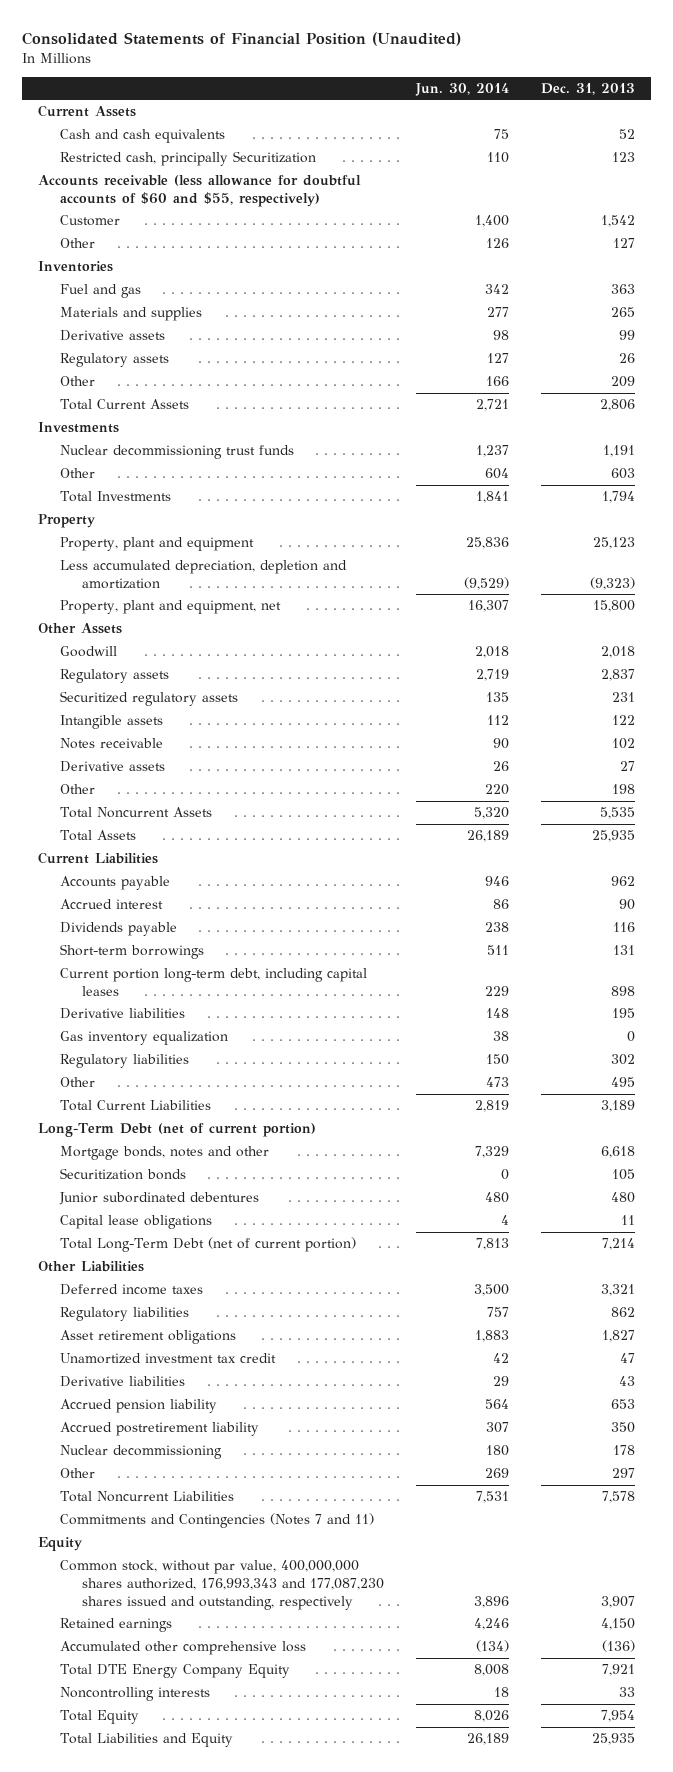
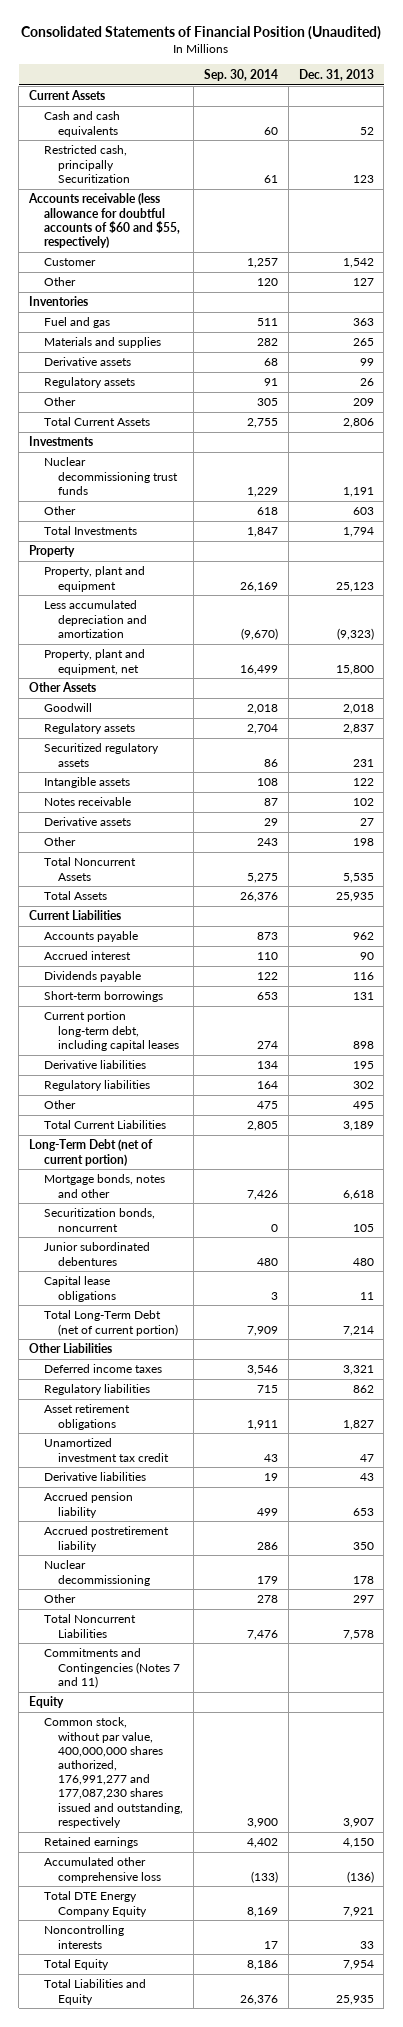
[415,82,510,96] Jun. 30, 2014 -> none
none -> [203,68,278,81] Sep. 30, 2014
[60,560,348,589] Less accumulated depreciation, depletion and amortization -> [43,600,148,638] Less accumulated depreciation and amortization
[60,1031,229,1046] Gas inventory equalization -> none
[60,1168,187,1181] Securitization bonds -> [43,1208,155,1232] Securitization bonds, noncurrent
[60,1560,385,1610] Common stock, without par value, 400,000,000 shares authorized, 176,993,343 and 177,087,230 shares issued and outstanding, respectively -> [43,1717,184,1828] Common stock, without par value, 400,000,000 shares authorized, 176,991,277 and 177,087,230 shares issued and outstanding, respectively

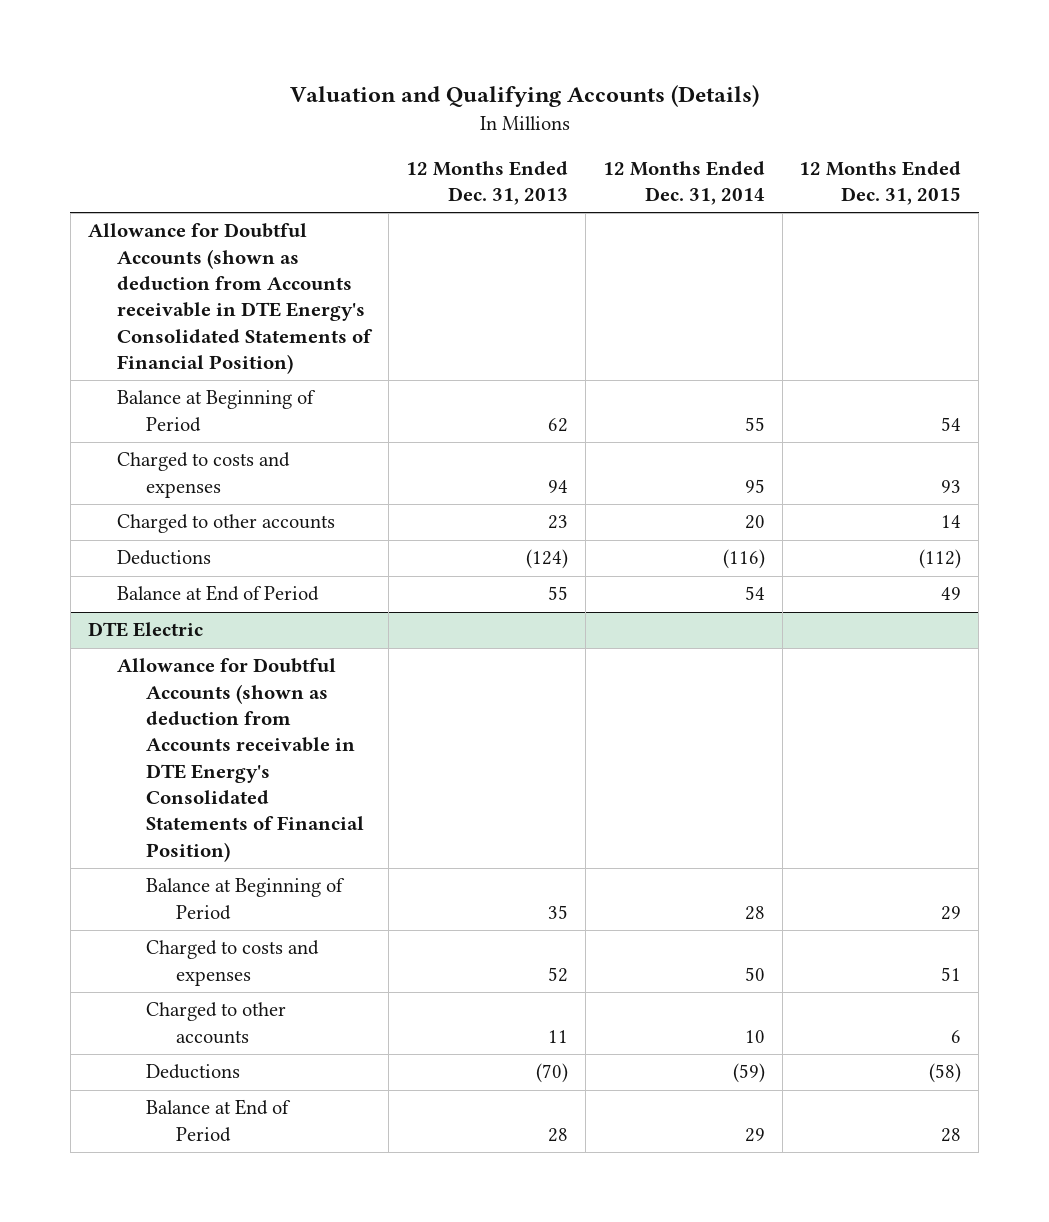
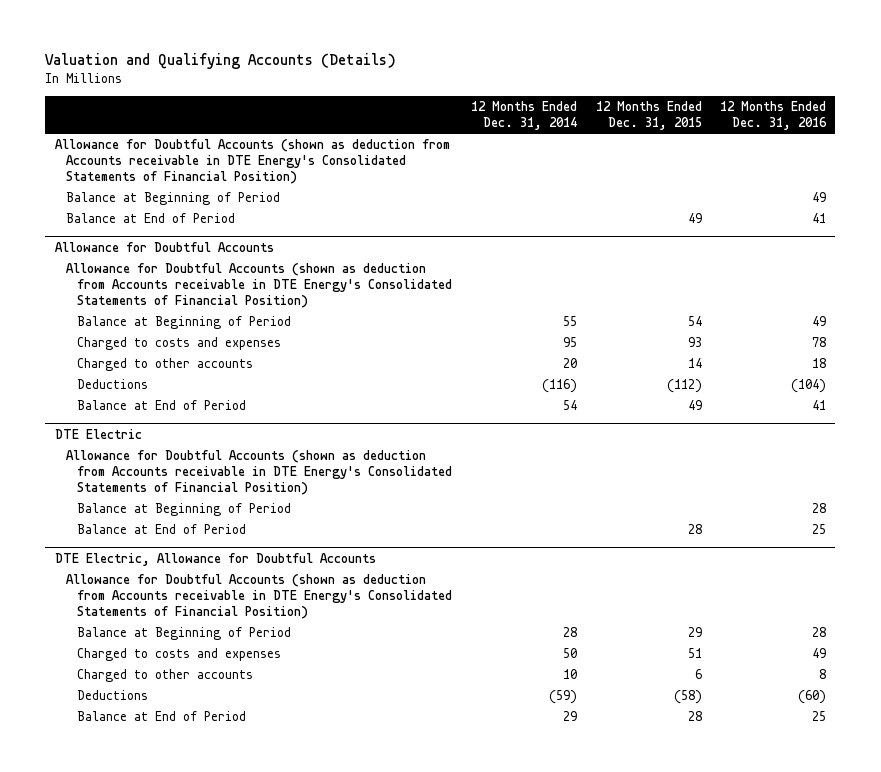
[405,160,568,206] 12 Months Ended Dec. 31, 2013 -> none
none -> [720,101,828,130] 12 Months Ended Dec. 31, 2016
none -> [65,192,280,206] Balance at Beginning of Period
none -> [65,213,235,224] Balance at End of Period
none -> [54,242,274,253] Allowance for Doubtful Accounts
none -> [65,263,453,308] Allowance for Doubtful Accounts (shown as deduction from Accounts receivable in DTE Energy's Consolidated Statements of Financial Position)
none -> [77,503,292,517] Balance at Beginning of Period
none -> [77,524,247,535] Balance at End of Period
none -> [54,553,376,567] DTE Electric, Allowance for Doubtful Accounts
none -> [65,574,453,619] Allowance for Doubtful Accounts (shown as deduction from Accounts receivable in DTE Energy's Consolidated Statements of Financial Position)

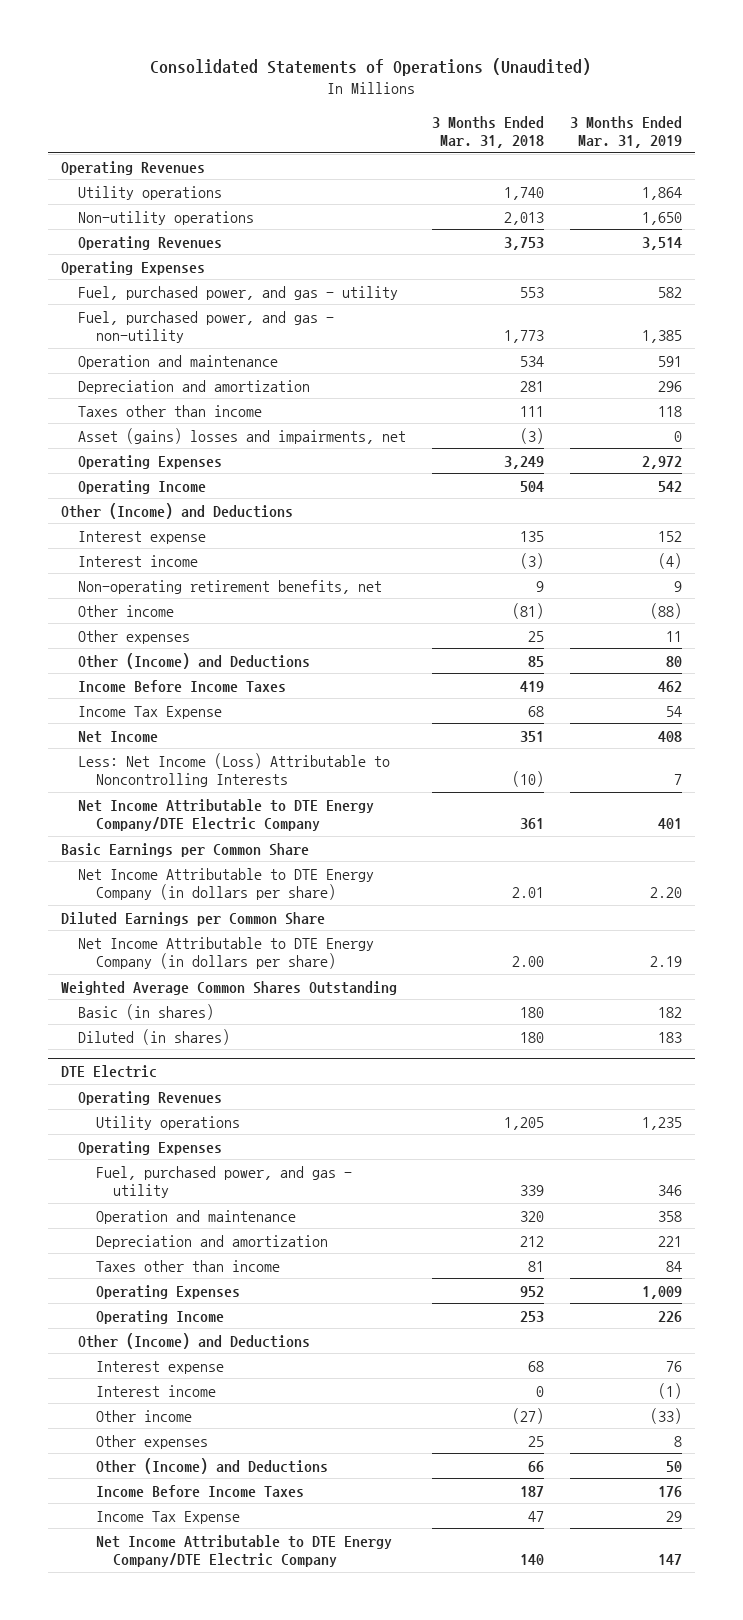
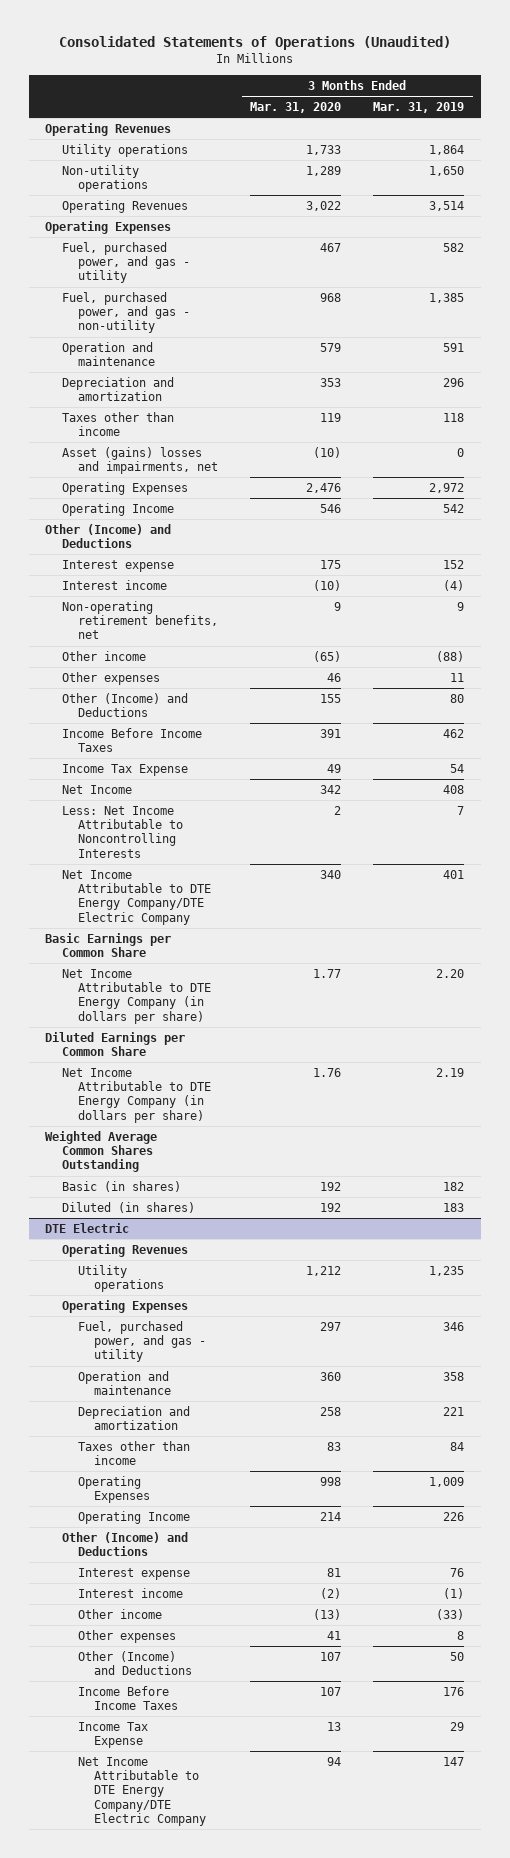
[432,115,545,149] 3 Months Ended Mar. 31, 2018 -> none
none -> [250,102,342,114] Mar. 31, 2020
[78,752,391,788] Less: Net Income (Loss) Attributable to Noncontrolling Interests -> [61,805,183,858] Less: Net Income Attributable to Noncontrolling Interests

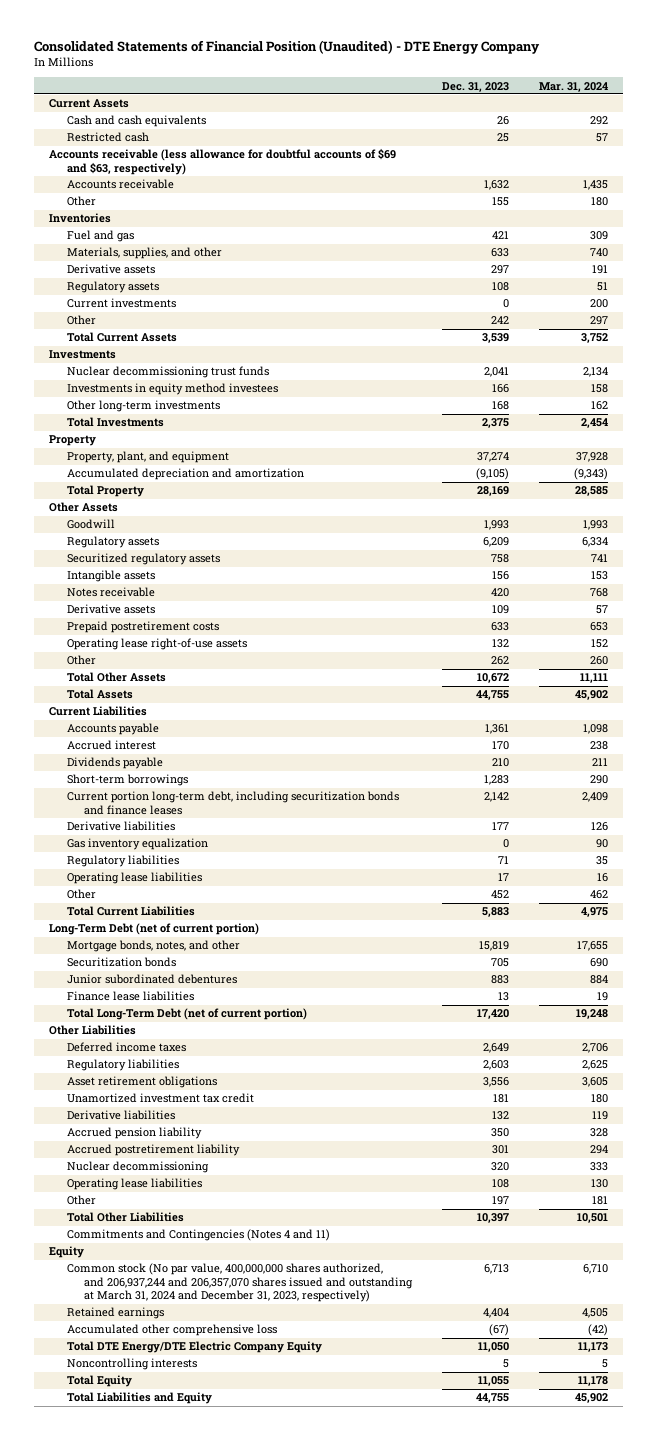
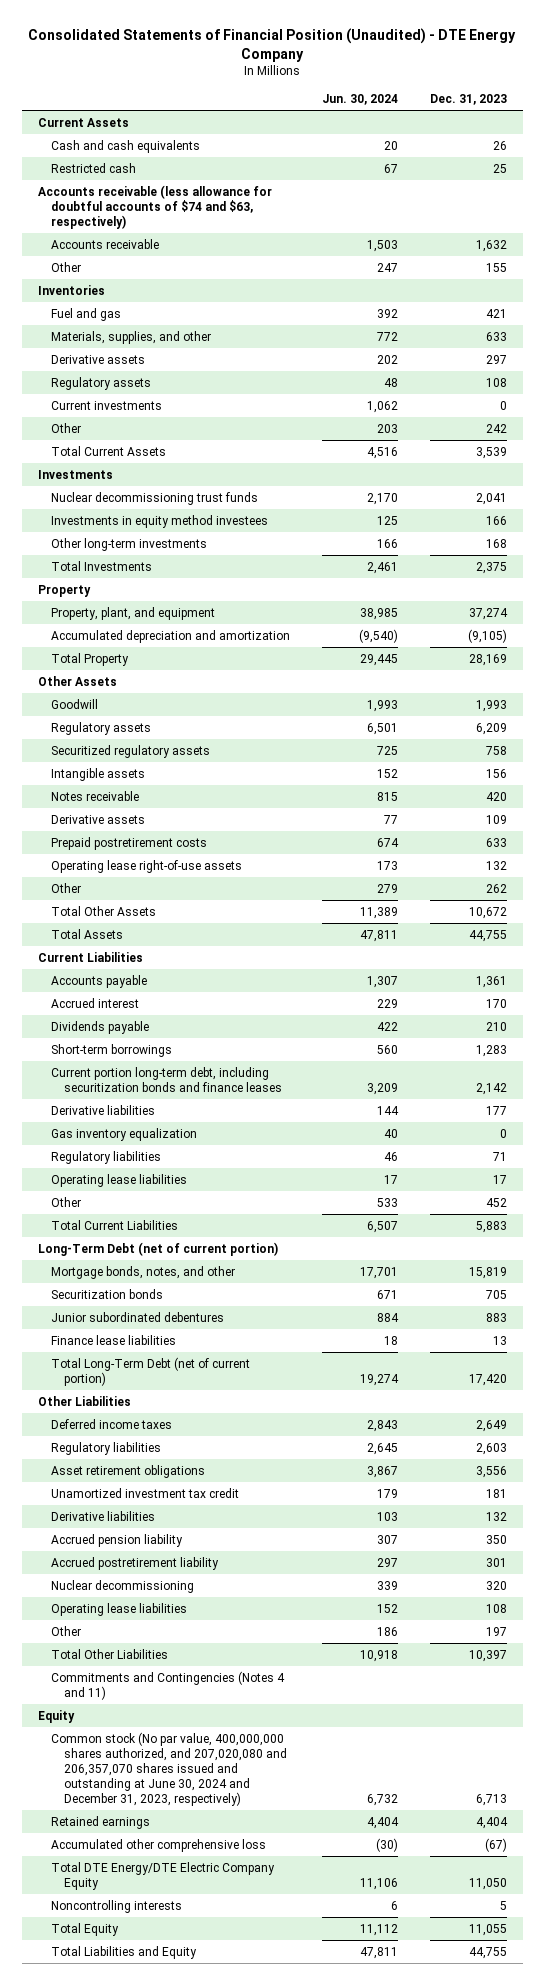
[538,81,608,92] Mar. 31, 2024 -> none
none -> [321,93,398,105] Jun. 30, 2024
[48,148,396,175] Accounts receivable (less allowance for doubtful accounts of $69 and $63, respectively) -> [37,184,272,229] Accounts receivable (less allowance for doubtful accounts of $74 and $63, respectively)
[66,1263,414,1303] Common stock (No par value, 400,000,000 shares authorized, and 206,937,244 and 206,357,070 shares issued and outstanding at March 31, 2024 and December 31, 2023, respectively) -> [50,1731,287,1806] Common stock (No par value, 400,000,000 shares authorized, and 207,020,080 and 206,357,070 shares issued and outstanding at June 30, 2024 and December 31, 2023, respectively)

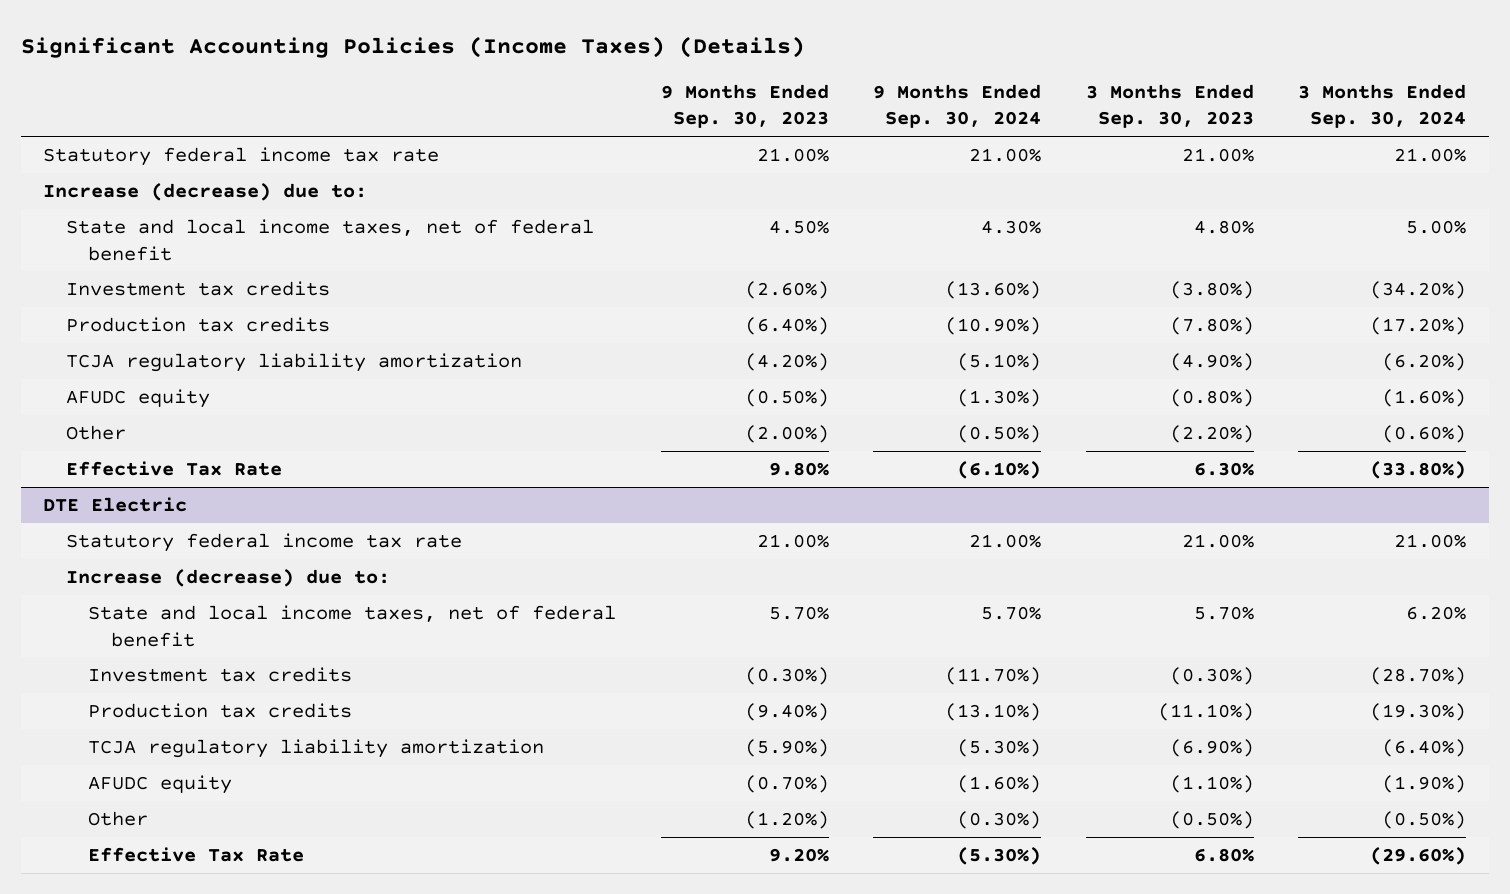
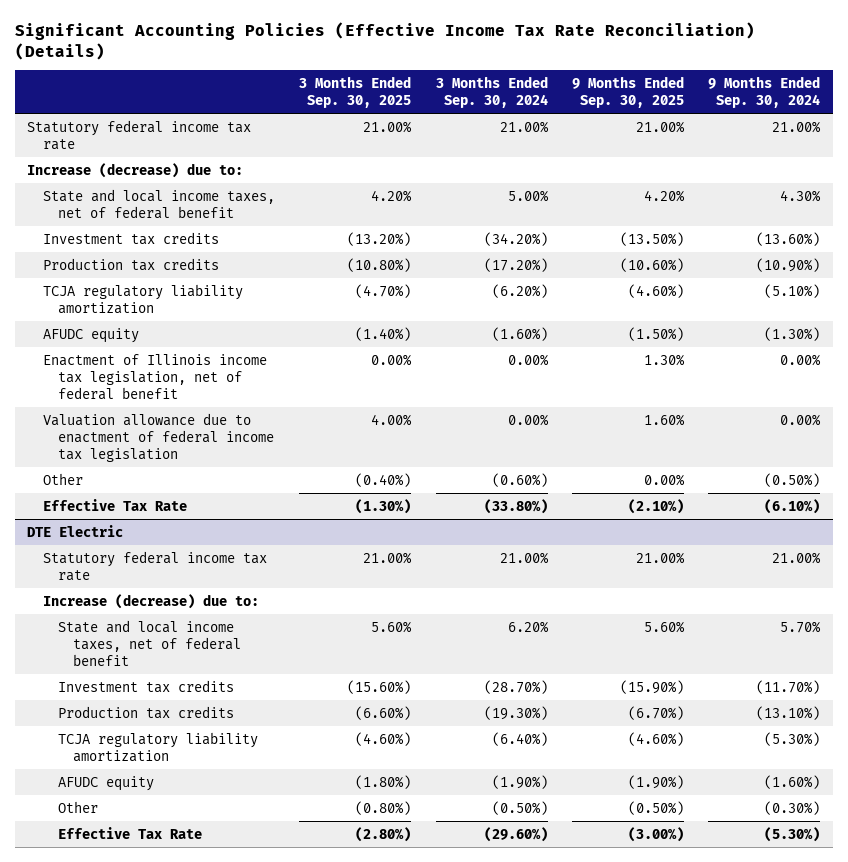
[21,36,806,59] Significant Accounting Policies (Income Taxes) (Details) -> [15,22,756,60] Significant Accounting Policies (Effective Income Tax Rate Reconciliation) (Details)
[660,83,829,129] 9 Months Ended Sep. 30, 2023 -> none
[1085,83,1254,129] 3 Months Ended Sep. 30, 2023 -> none
none -> [299,76,412,109] 3 Months Ended Sep. 30, 2025
none -> [571,76,684,109] 9 Months Ended Sep. 30, 2025
none -> [42,353,267,400] Enactment of Illinois income tax legislation, net of federal benefit
none -> [42,412,274,462] Valuation allowance due to enactment of federal income tax legislation

